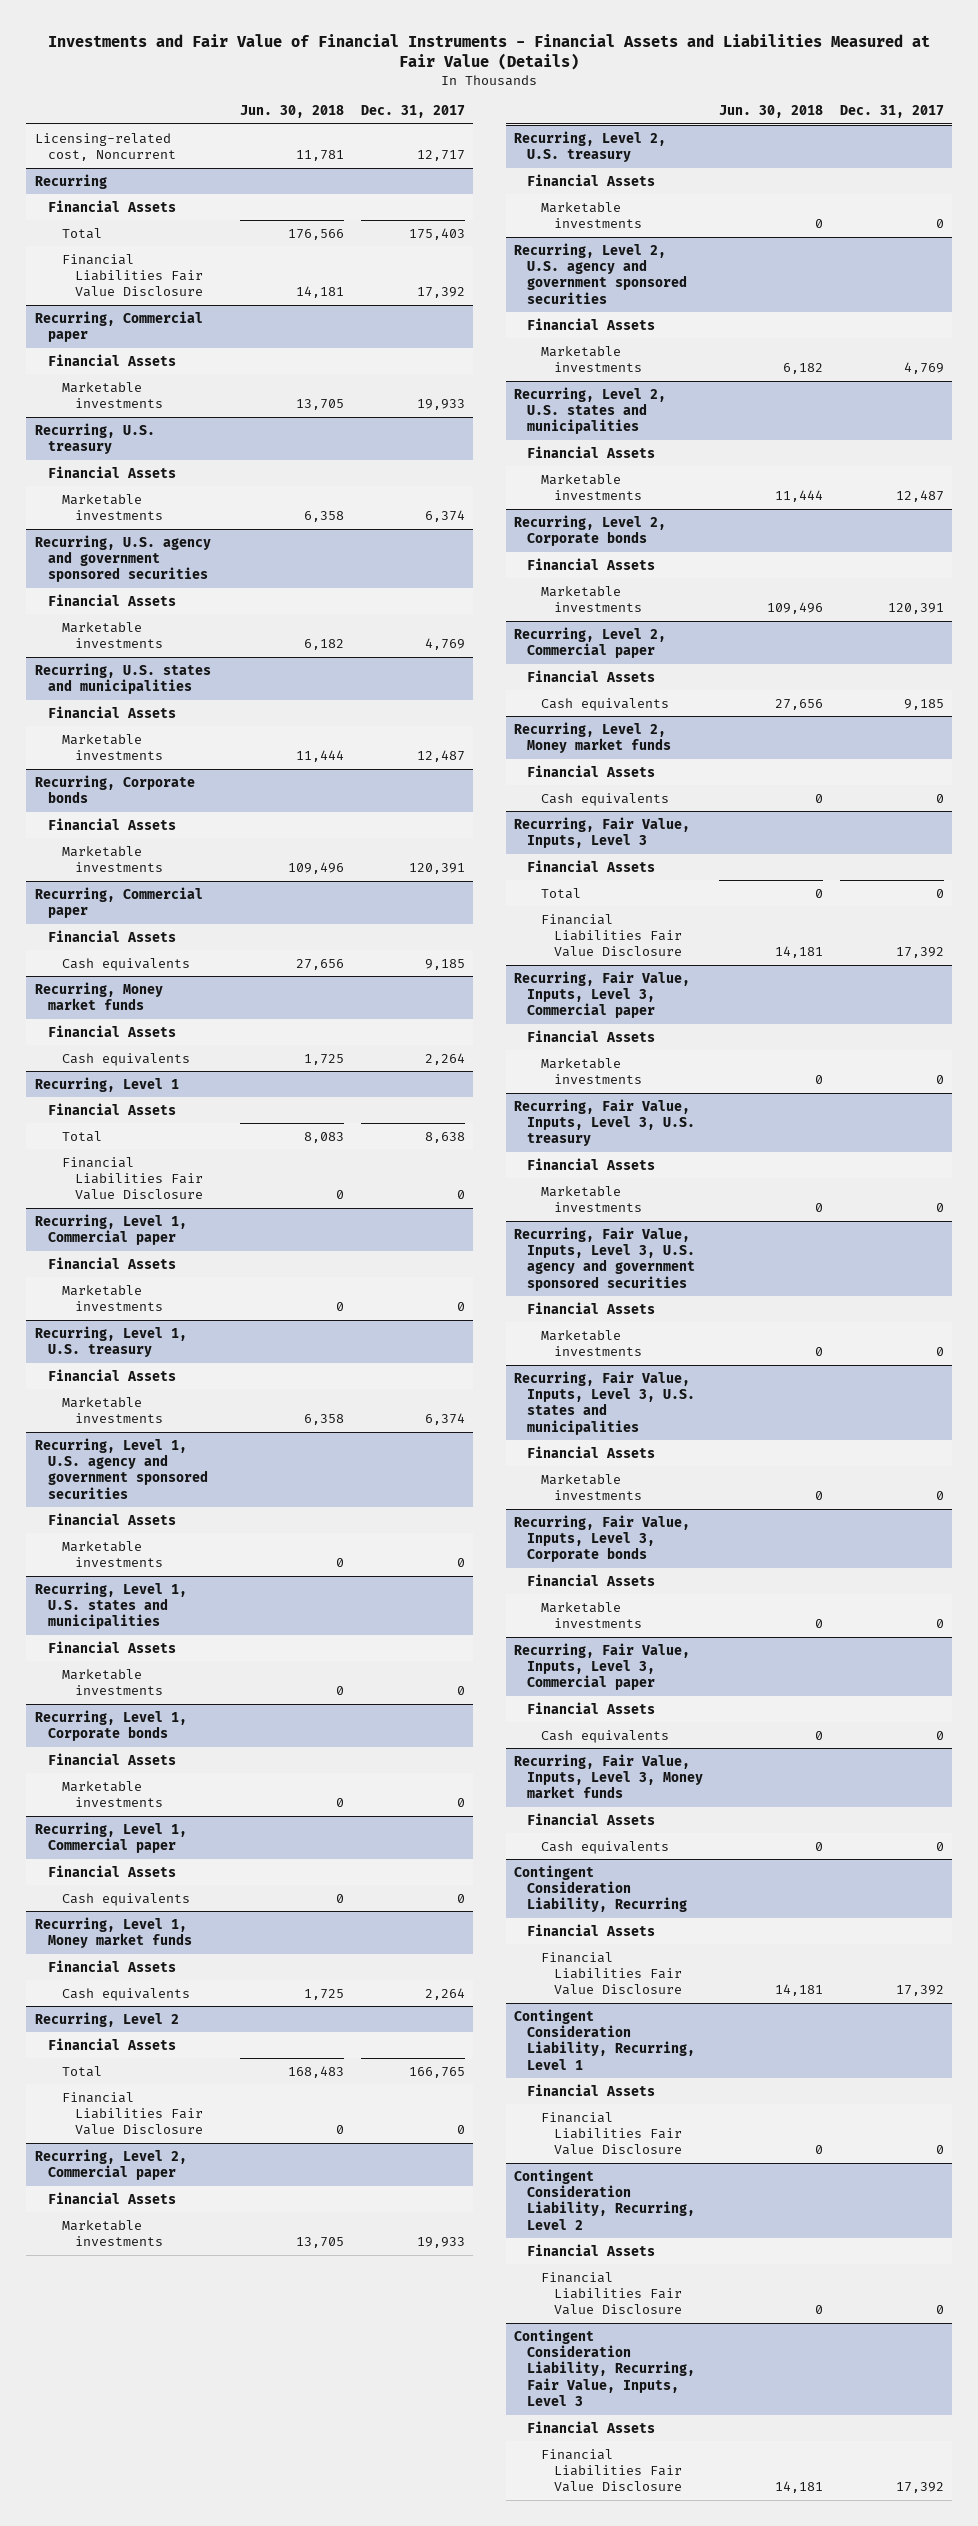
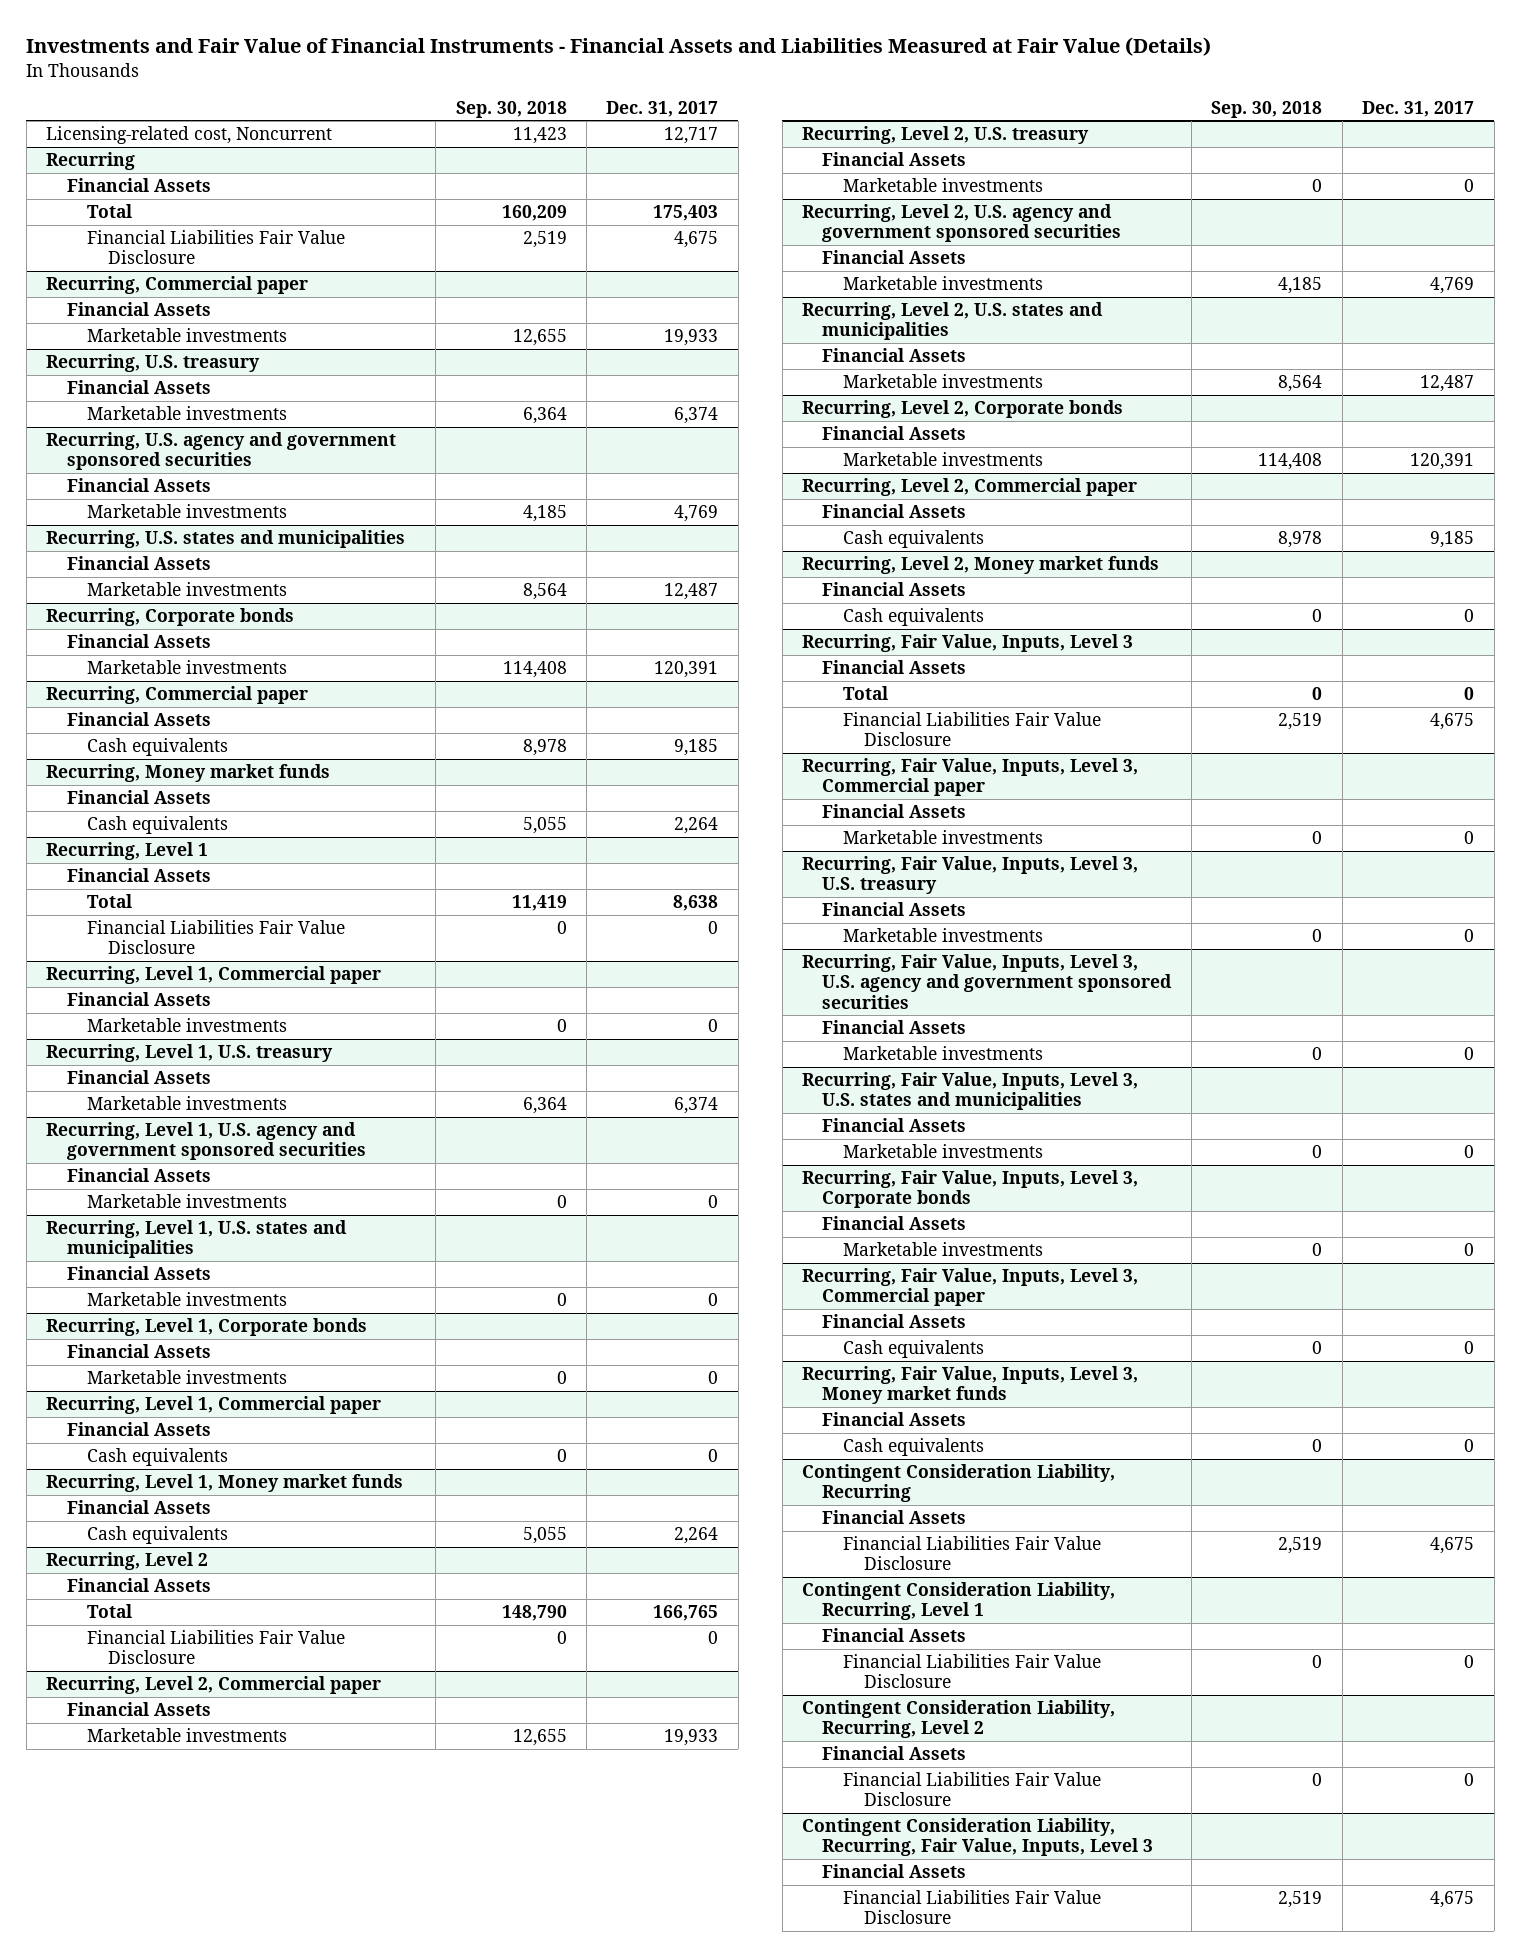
[240,105,345,119] Jun. 30, 2018 -> none
none -> [455,100,567,118] Sep. 30, 2018
[416,287,465,299] 17,392 -> [674,231,719,249] 4,675
[895,947,944,959] 17,392 -> [1430,713,1475,731] 4,675
[895,1985,944,1997] 17,392 -> [1430,1537,1475,1555] 4,675
[895,2482,944,2494] 17,392 -> [1430,1891,1475,1909] 4,675

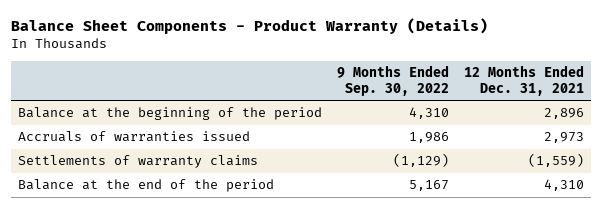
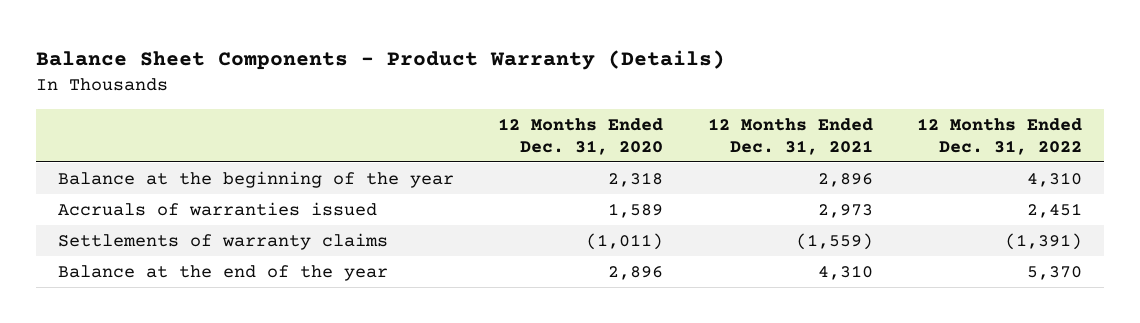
[337,65,450,96] 9 Months Ended Sep. 30, 2022 -> none
none -> [498,117,664,155] 12 Months Ended Dec. 31, 2020
none -> [916,117,1082,155] 12 Months Ended Dec. 31, 2022
[18,107,323,121] Balance at the beginning of the period -> [57,170,454,188] Balance at the beginning of the year
[18,179,275,193] Balance at the end of the period -> [57,264,388,281] Balance at the end of the year

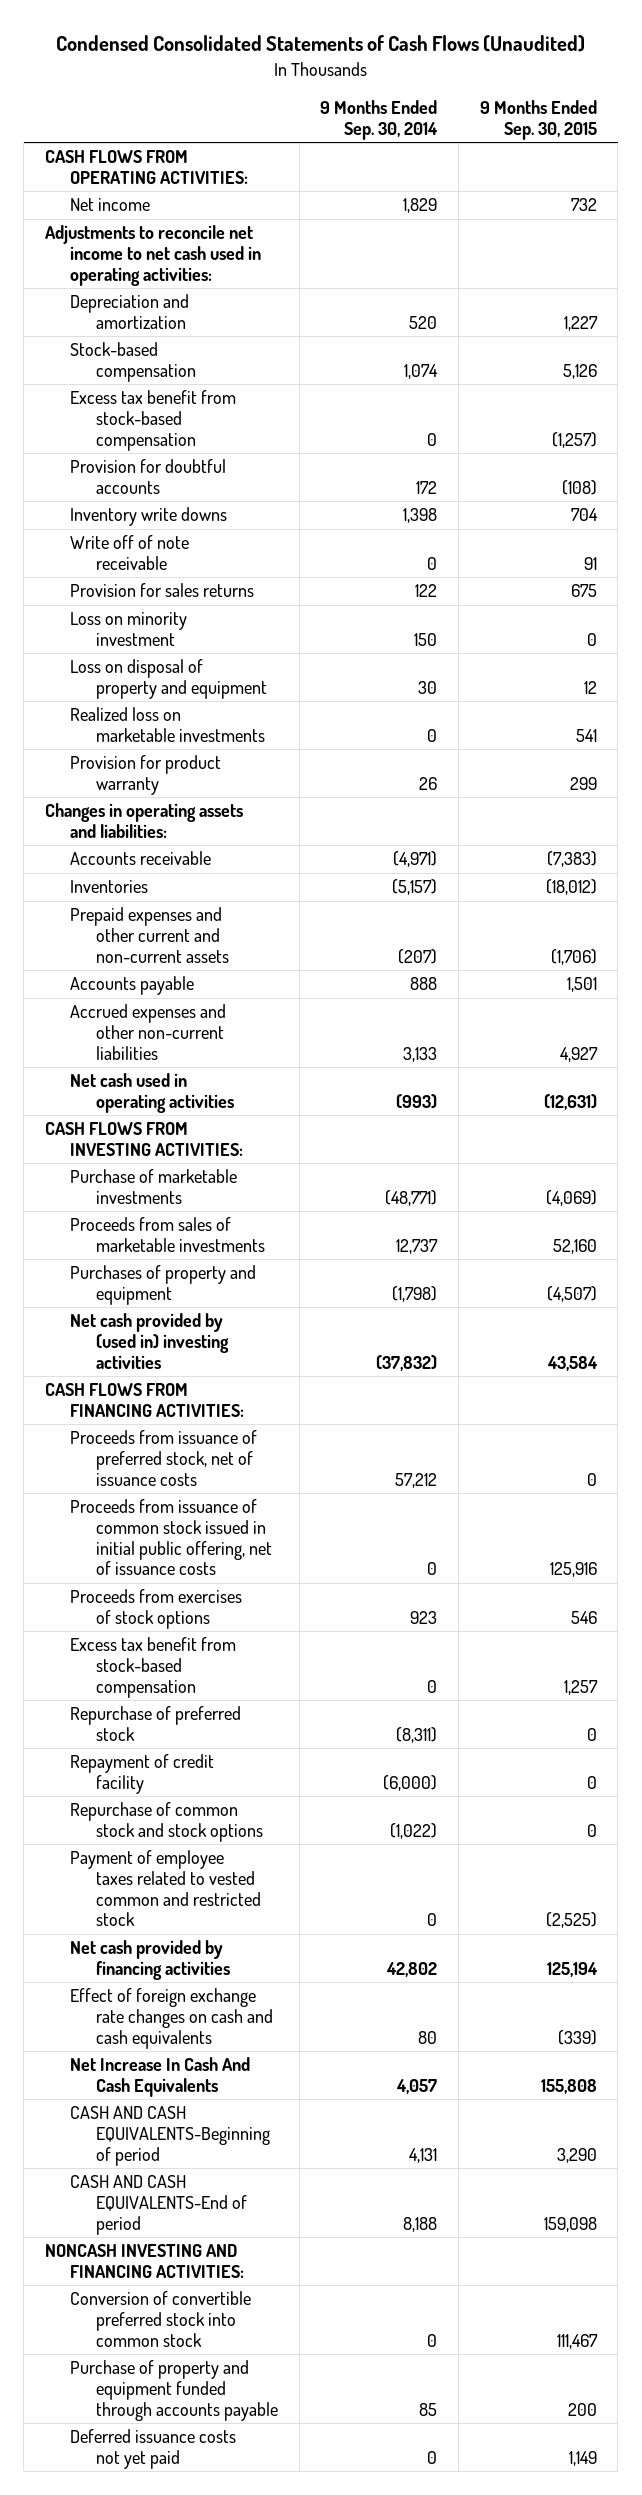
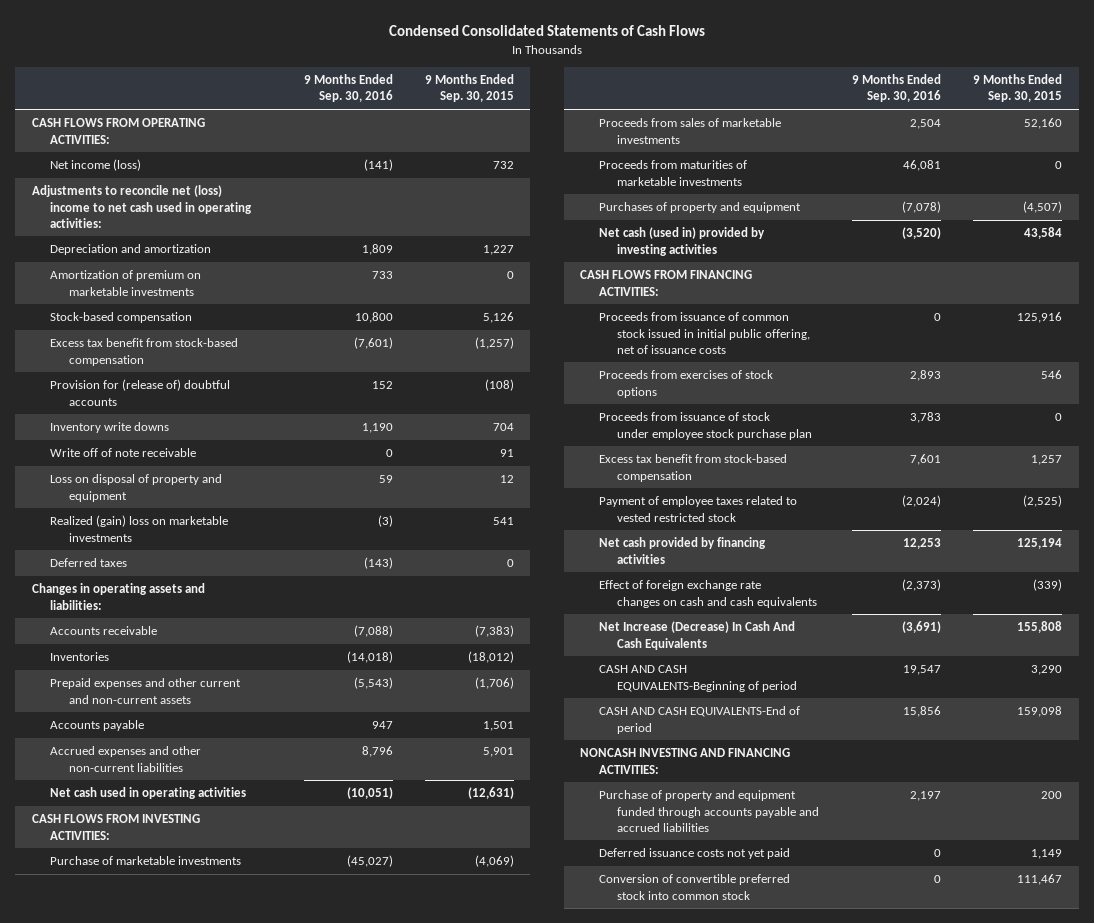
[55,35,585,53] Condensed Consolidated Statements of Cash Flows (Unaudited) -> [389,24,706,36] Condensed Consolidated Statements of Cash Flows
[320,100,439,140] 9 Months Ended Sep. 30, 2014 -> none
none -> [303,74,393,103] 9 Months Ended Sep. 30, 2016
[70,198,151,212] Net income -> [50,159,142,172] Net income (loss)
[44,225,262,286] Adjustments to reconcile net income to net cash used in operating activities: -> [31,185,253,228] Adjustments to reconcile net (loss) income to net cash used in operating activities:
none -> [50,270,202,296] Amortization of premium on marketable investments
[70,459,227,495] Provision for doubtful accounts -> [50,379,231,406] Provision for (release of) doubtful accounts
[70,583,255,598] Provision for sales returns -> none
[70,612,188,647] Loss on minority investment -> none
[70,755,222,796] Provision for product warranty -> none
[70,707,265,743] Realized loss on marketable investments -> [50,515,229,542] Realized (gain) loss on marketable investments
none -> [50,558,128,568] Deferred taxes
[559,1046,598,1062] 4,927 -> [483,747,515,758] 5,901
none -> [598,160,747,186] Proceeds from maturities of marketable investments
[70,1313,229,1369] Net cash provided by (used in) investing activities -> [598,227,765,256] Net cash (used in) provided by investing activities
[70,1430,258,1486] Proceeds from issuance of preferred stock, net of issuance costs -> none
none -> [598,412,813,440] Proceeds from issuance of stock under employee stock purchase plan
[70,1706,242,1742] Repurchase of preferred stock -> none
[70,1754,215,1795] Repayment of credit facility -> none
[70,1802,263,1843] Repurchase of common stock and stock options -> none
[70,1850,261,1927] Payment of employee taxes related to vested common and restricted stock -> [598,496,797,522] Payment of employee taxes related to vested restricted stock
[70,2057,251,2098] Net Increase In Cash And Cash Equivalents -> [598,621,795,650] Net Increase (Decrease) In Cash And Cash Equivalents
[70,2360,278,2421] Purchase of property and equipment funded through accounts payable -> [598,790,820,832] Purchase of property and equipment funded through accounts payable and accrued liabilities
[70,2291,252,2347] Conversion of convertible preferred stock into common stock -> [598,874,790,900] Conversion of convertible preferred stock into common stock

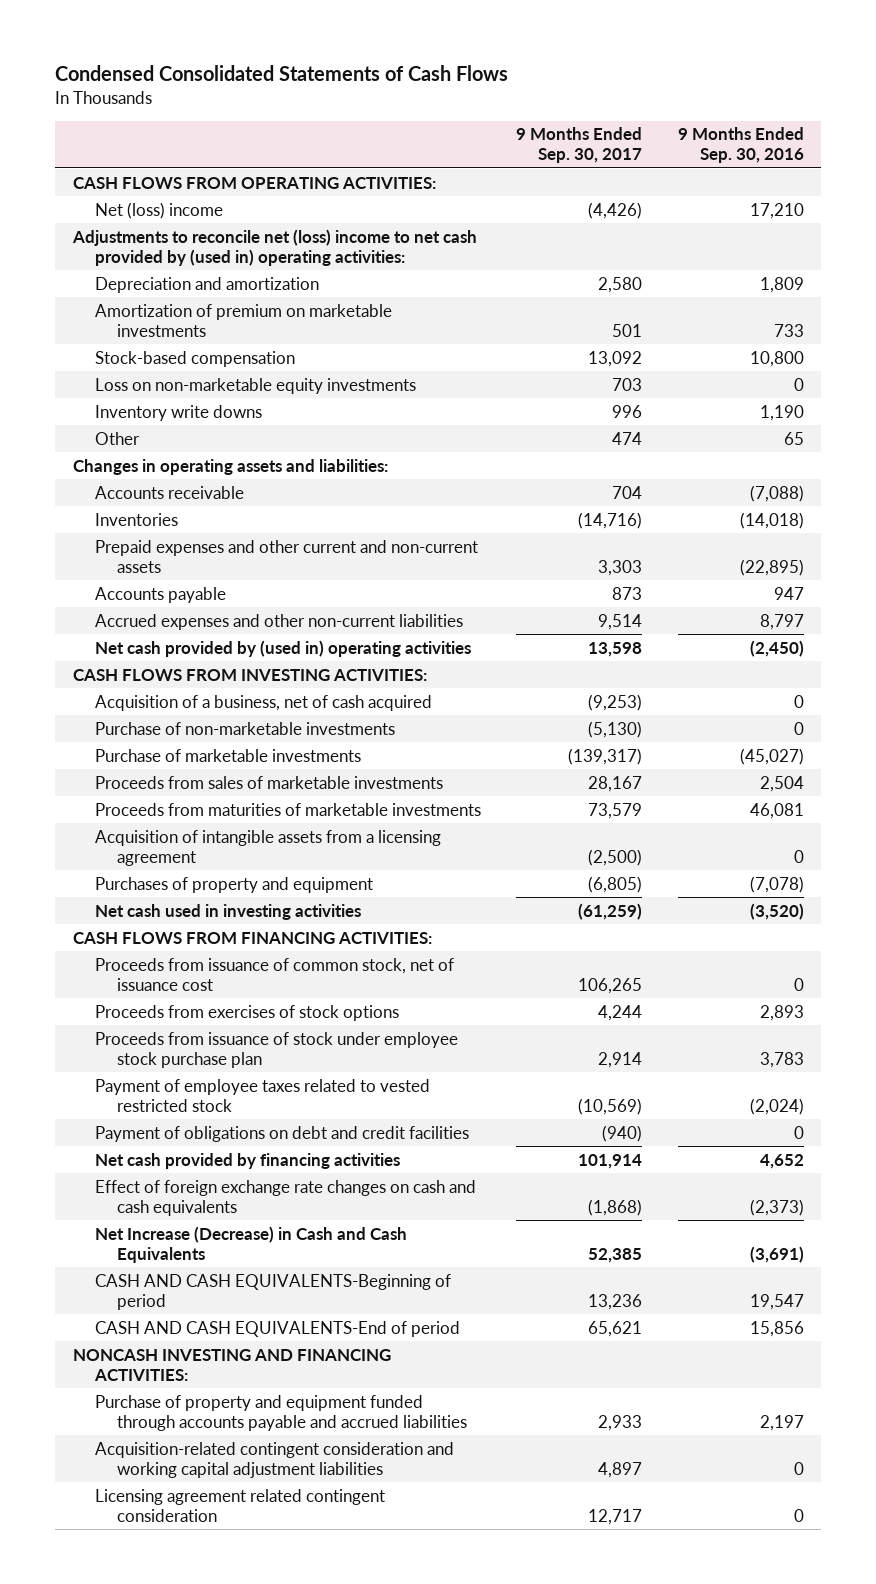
[425,74,515,103] 9 Months Ended Sep. 30, 2015 -> none
none -> [516,127,643,164] 9 Months Ended Sep. 30, 2017
[50,159,142,172] Net income (loss) -> [94,201,223,219] Net (loss) income
[363,159,393,172] (141) -> [749,202,804,219] 17,210
[31,185,253,228] Adjustments to reconcile net (loss) income to net cash used in operating activities: -> [71,228,477,266] Adjustments to reconcile net (loss) income to net cash provided by (used in) operating activities:
[50,338,239,366] Excess tax benefit from stock-based compensation -> none
[50,379,231,406] Provision for (release of) doubtful accounts -> none
none -> [94,377,416,394] Loss on non-marketable equity investments
[50,448,197,458] Write off of note receivable -> none
[50,474,223,502] Loss on disposal of property and equipment -> none
[50,515,229,542] Realized (gain) loss on marketable investments -> none
[50,558,128,568] Deferred taxes -> none
none -> [94,431,140,445] Other
[353,677,393,690] (5,543) -> [739,558,804,576] (22,895)
[361,746,393,758] 8,796 -> [759,613,804,630] 8,797
[50,787,247,800] Net cash used in operating activities -> [94,639,471,657] Net cash provided by (used in) operating activities
[346,787,393,800] (10,051) -> [749,639,804,657] (2,450)
none -> [94,694,432,711] Acquisition of a business, net of cash acquired
none -> [94,721,395,735] Purchase of non-marketable investments
none -> [94,829,441,866] Acquisition of intangible assets from a licensing agreement
[598,227,765,256] Net cash (used in) provided by investing activities -> [94,903,361,920] Net cash used in investing activities
[598,312,811,354] Proceeds from issuance of common stock issued in initial public offering, net of issuance costs -> [94,957,454,991] Proceeds from issuance of common stock, net of issuance cost
[598,454,787,482] Excess tax benefit from stock-based compensation -> none
none -> [94,1125,469,1142] Payment of obligations on debt and credit facilities
[902,538,941,550] 12,253 -> [759,1153,804,1169] 4,652
[598,621,795,650] Net Increase (Decrease) In Cash And Cash Equivalents -> [94,1225,407,1263] Net Increase (Decrease) in Cash and Cash Equivalents
[598,848,790,860] Deferred issuance costs not yet paid -> none
[598,874,790,900] Conversion of convertible preferred stock into common stock -> none
none -> [94,1441,454,1478] Acquisition-related contingent consideration and working capital adjustment liabilities
none -> [94,1488,385,1522] Licensing agreement related contingent consideration

